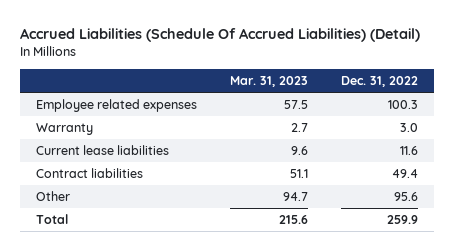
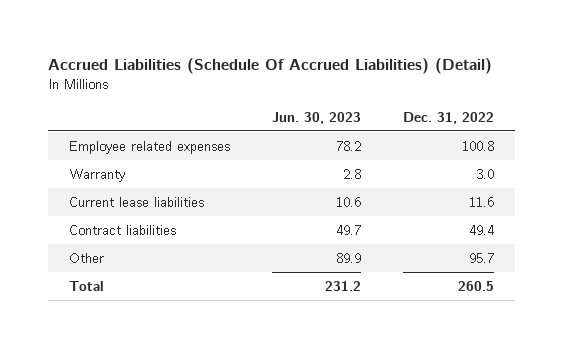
[229,75,308,87] Mar. 31, 2023 -> none
none -> [271,111,361,124] Jun. 30, 2023
[387,100,418,110] 100.3 -> [461,140,494,151] 100.8
[393,192,418,202] 95.6 -> [468,252,494,263] 95.7
[386,215,418,225] 259.9 -> [457,280,494,291] 260.5

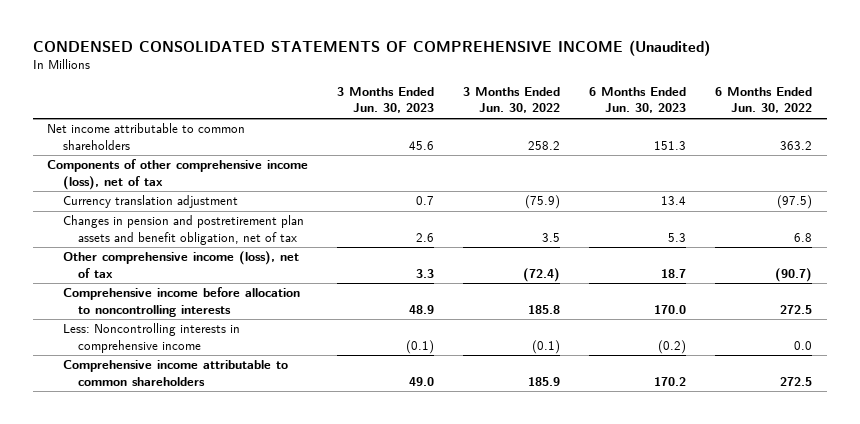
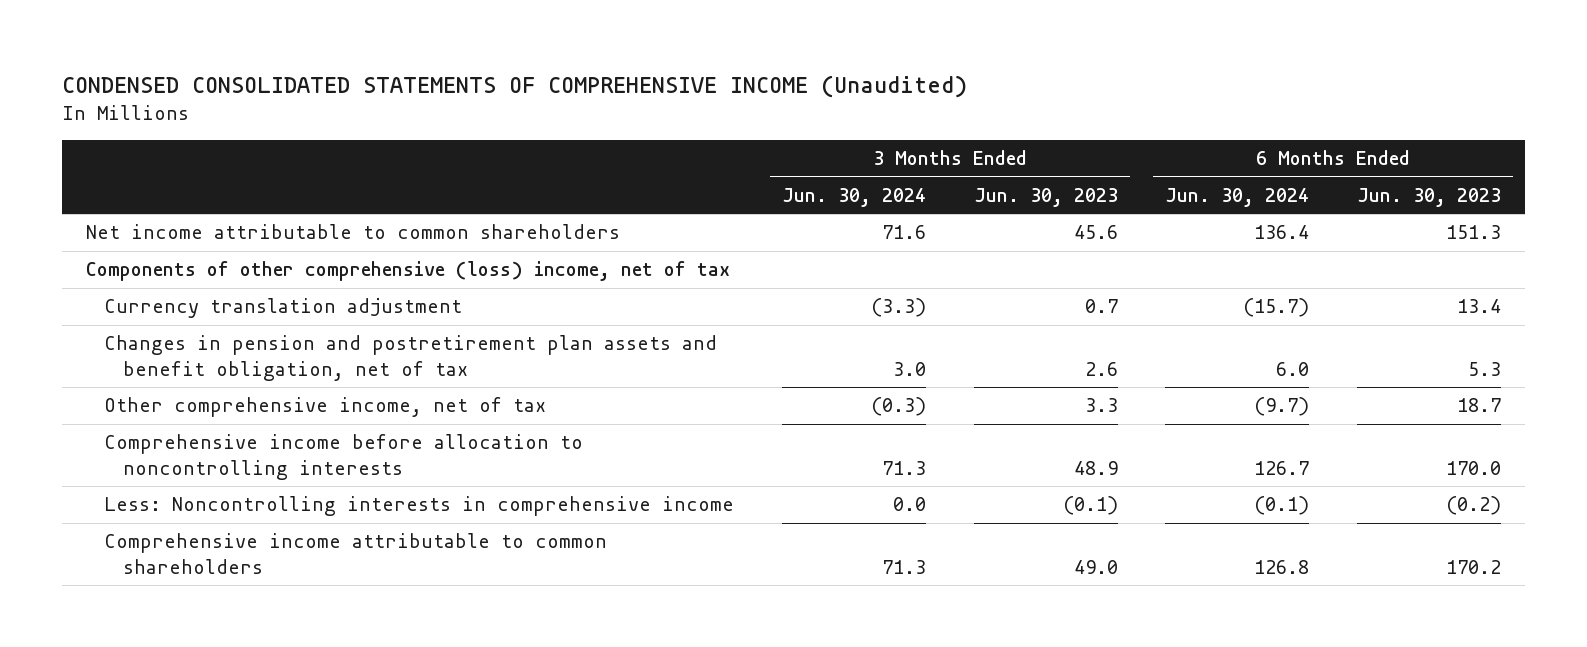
[463,87,561,114] 3 Months Ended Jun. 30, 2022 -> none
[715,87,813,114] 6 Months Ended Jun. 30, 2022 -> none
none -> [781,187,926,207] Jun. 30, 2024
none -> [1165,187,1310,207] Jun. 30, 2024
[47,159,309,190] Components of other comprehensive income (loss), net of tax -> [85,261,730,282] Components of other comprehensive (loss) income, net of tax
[62,251,299,278] Other comprehensive income (loss), net of tax -> [104,397,547,418] Other comprehensive income, net of tax

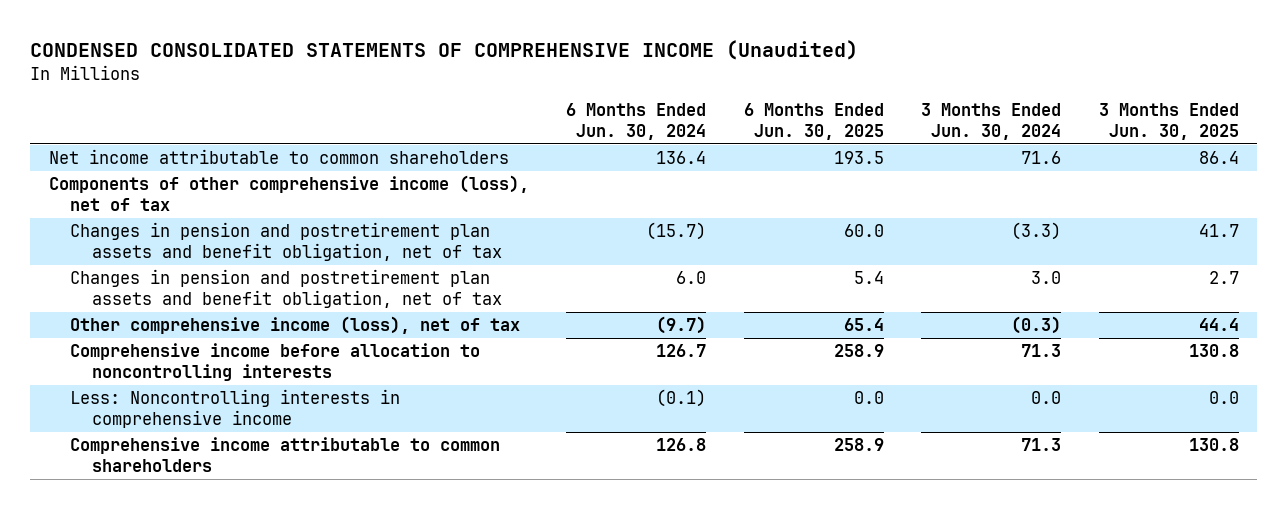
[973,187,1118,207] Jun. 30, 2023 -> none
[1357,187,1502,207] Jun. 30, 2023 -> none
none -> [743,102,884,140] 6 Months Ended Jun. 30, 2025
none -> [1098,102,1239,140] 3 Months Ended Jun. 30, 2025
[85,261,730,282] Components of other comprehensive (loss) income, net of tax -> [49,175,530,212] Components of other comprehensive income (loss), net of tax
[104,298,463,319] Currency translation adjustment -> [70,222,502,262] Changes in pension and postretirement plan assets and benefit obligation, net of tax
[104,397,547,418] Other comprehensive income, net of tax -> [70,316,521,335] Other comprehensive income (loss), net of tax

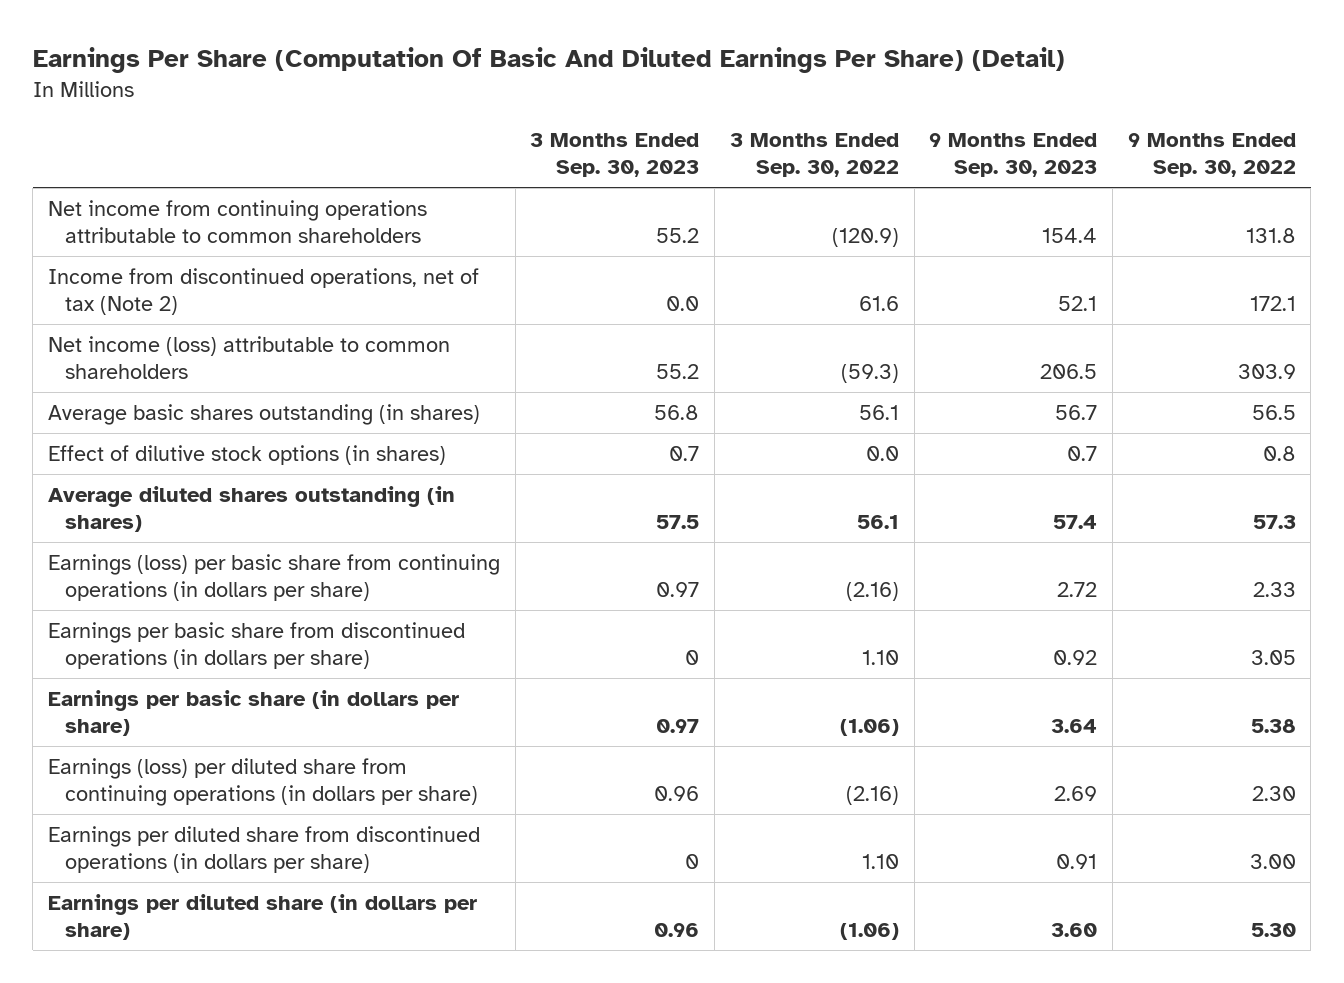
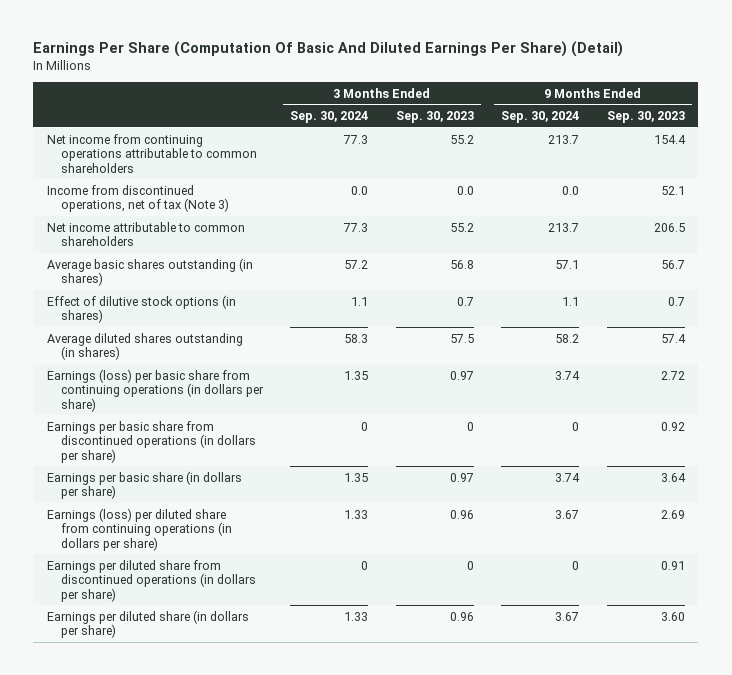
[729,132,899,178] 3 Months Ended Sep. 30, 2022 -> none
[1127,132,1296,178] 9 Months Ended Sep. 30, 2022 -> none
none -> [290,111,369,124] Sep. 30, 2024
none -> [501,111,580,124] Sep. 30, 2024
[47,267,479,316] Income from discontinued operations, net of tax (Note 2) -> [47,184,229,213] Income from discontinued operations, net of tax (Note 3)
[47,335,450,380] Net income (loss) attributable to common shareholders -> [47,221,246,247] Net income attributable to common shareholders

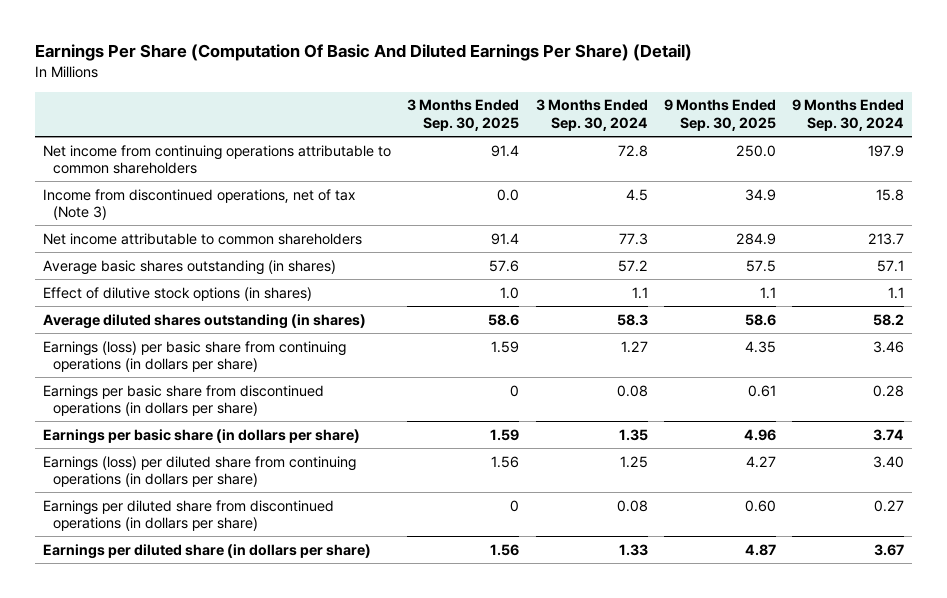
[395,111,474,124] Sep. 30, 2023 -> none
[606,111,685,124] Sep. 30, 2023 -> none
none -> [407,99,520,131] 3 Months Ended Sep. 30, 2025
none -> [663,99,776,131] 9 Months Ended Sep. 30, 2025
[343,134,369,144] 77.3 -> [617,144,648,157] 72.8
[548,134,580,144] 213.7 -> [868,144,905,157] 197.9
[351,185,369,195] 0.0 -> [625,188,648,201] 4.5
[562,185,580,195] 0.0 -> [876,188,905,201] 15.8
[344,370,369,380] 1.35 -> [620,340,648,353] 1.27
[555,370,581,380] 3.74 -> [873,340,905,353] 3.46
[361,421,369,431] 0 -> [616,384,648,397] 0.08
[572,421,580,431] 0 -> [873,384,905,397] 0.28
[344,509,369,519] 1.33 -> [619,455,648,468] 1.25
[555,509,580,519] 3.67 -> [873,455,905,468] 3.40
[361,560,369,570] 0 -> [616,499,648,512] 0.08
[572,560,580,570] 0 -> [874,499,905,512] 0.27

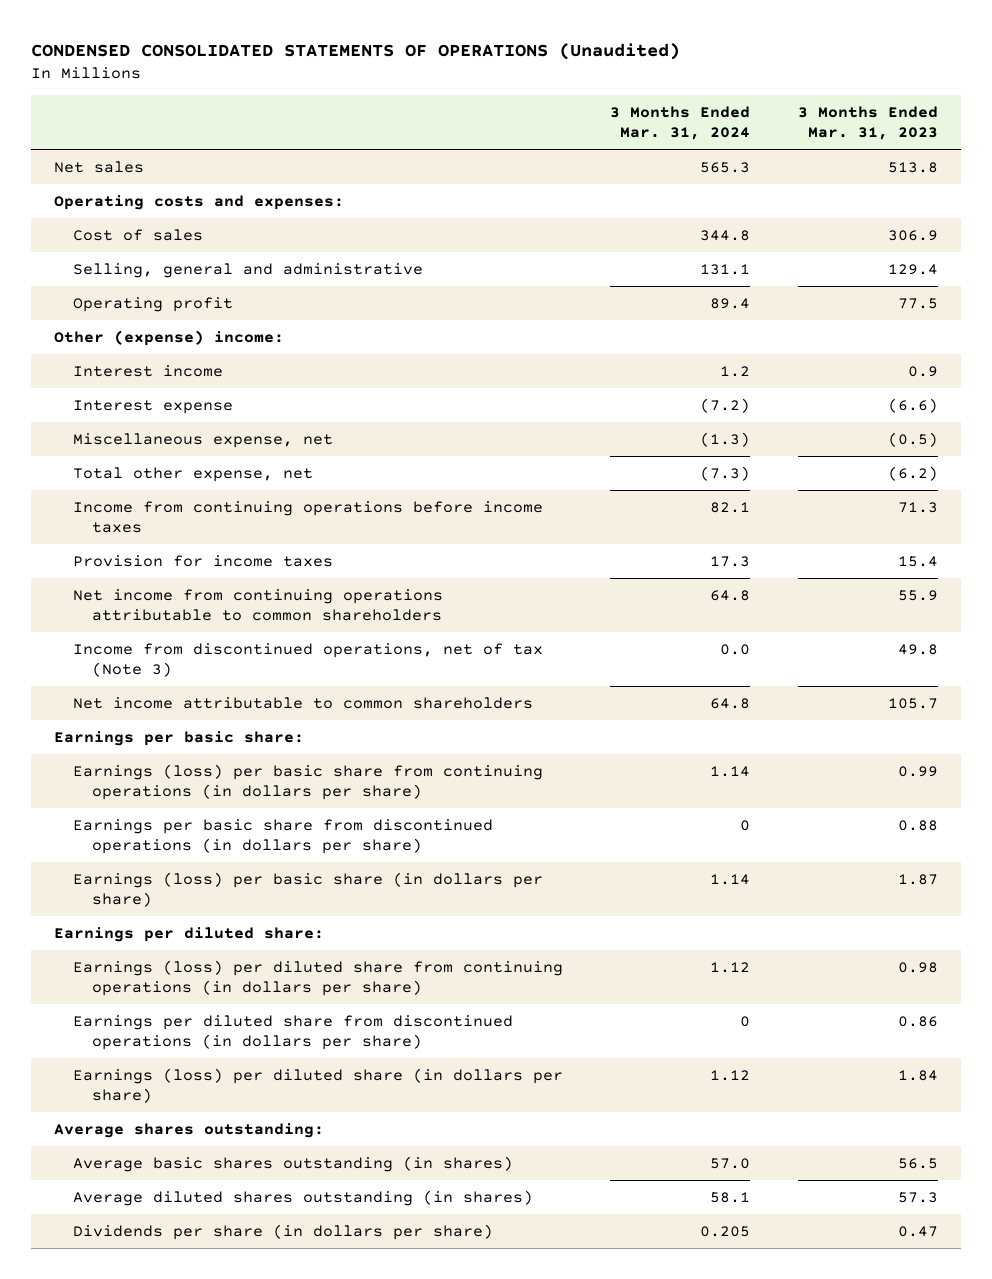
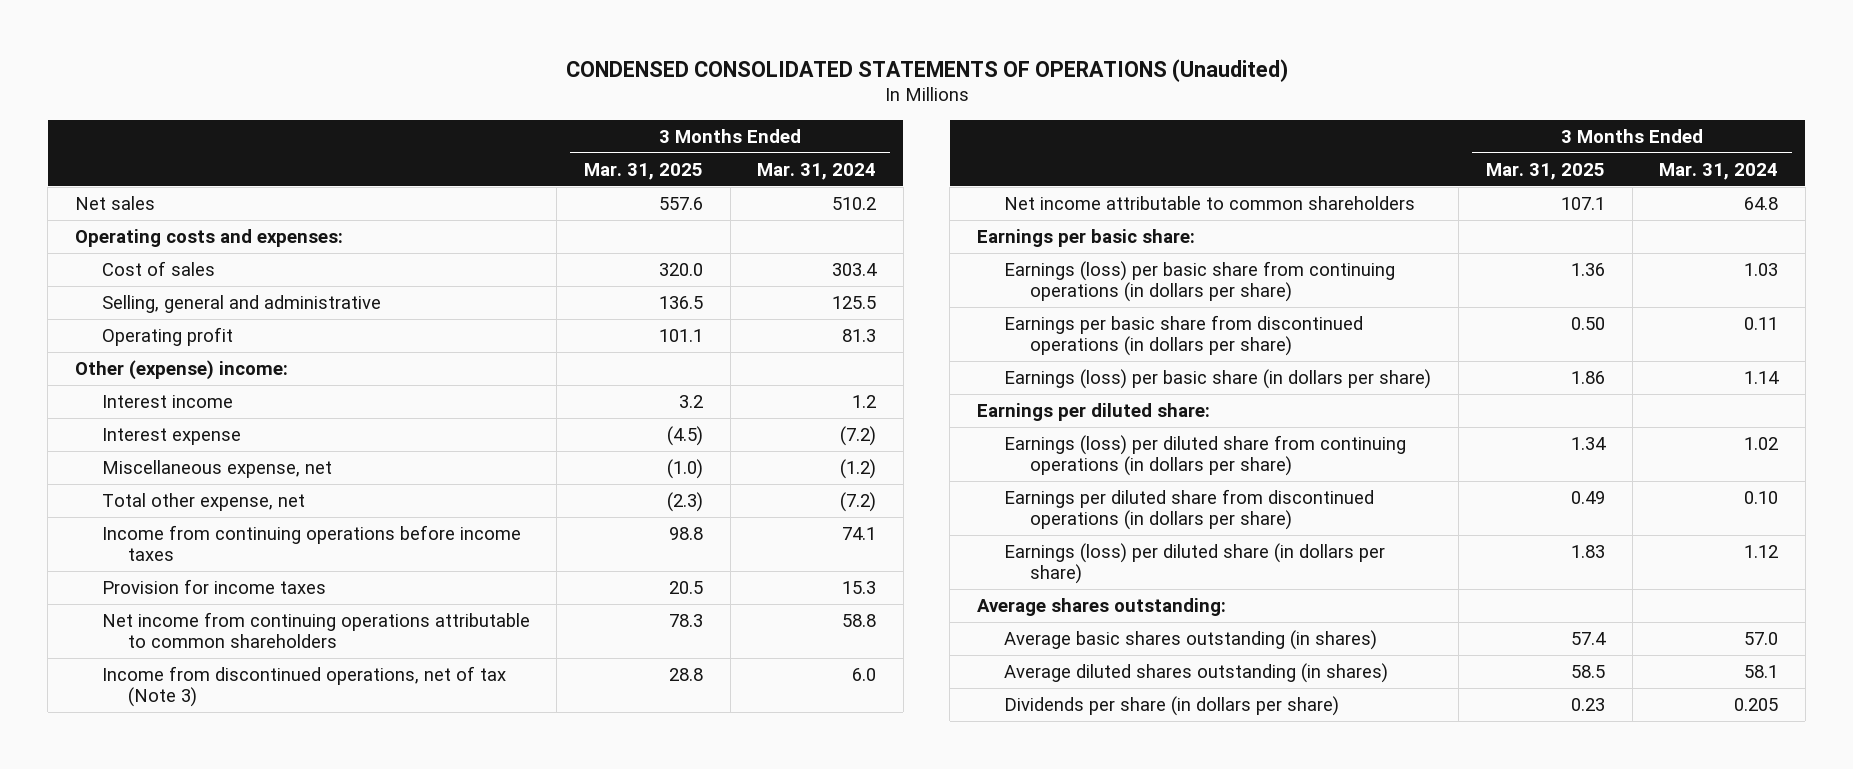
[797,105,938,141] 3 Months Ended Mar. 31, 2023 -> none
none -> [584,162,704,180] Mar. 31, 2025
[700,161,751,173] 565.3 -> [832,196,877,210] 510.2
[700,229,751,241] 344.8 -> [832,262,878,276] 303.4
[700,263,751,275] 131.1 -> [832,295,877,309] 125.5
[710,297,751,309] 89.4 -> [842,328,877,342] 81.3
[700,431,751,447] (1.3) -> [840,458,877,479] (1.2)
[700,465,751,481] (7.3) -> [840,491,877,512] (7.2)
[710,501,751,513] 82.1 -> [842,526,877,540] 74.1
[710,555,751,567] 17.3 -> [842,580,877,594] 15.3
[710,589,751,601] 64.8 -> [842,613,877,627] 58.8
[720,643,751,655] 0.0 -> [852,667,877,681] 6.0
[710,765,751,777] 1.14 -> [1744,262,1779,276] 1.03
[740,819,751,831] 0 -> [1744,316,1779,330] 0.11
[710,961,751,973] 1.12 -> [1744,436,1779,450] 1.02
[740,1015,751,1027] 0 -> [1744,490,1779,504] 0.10

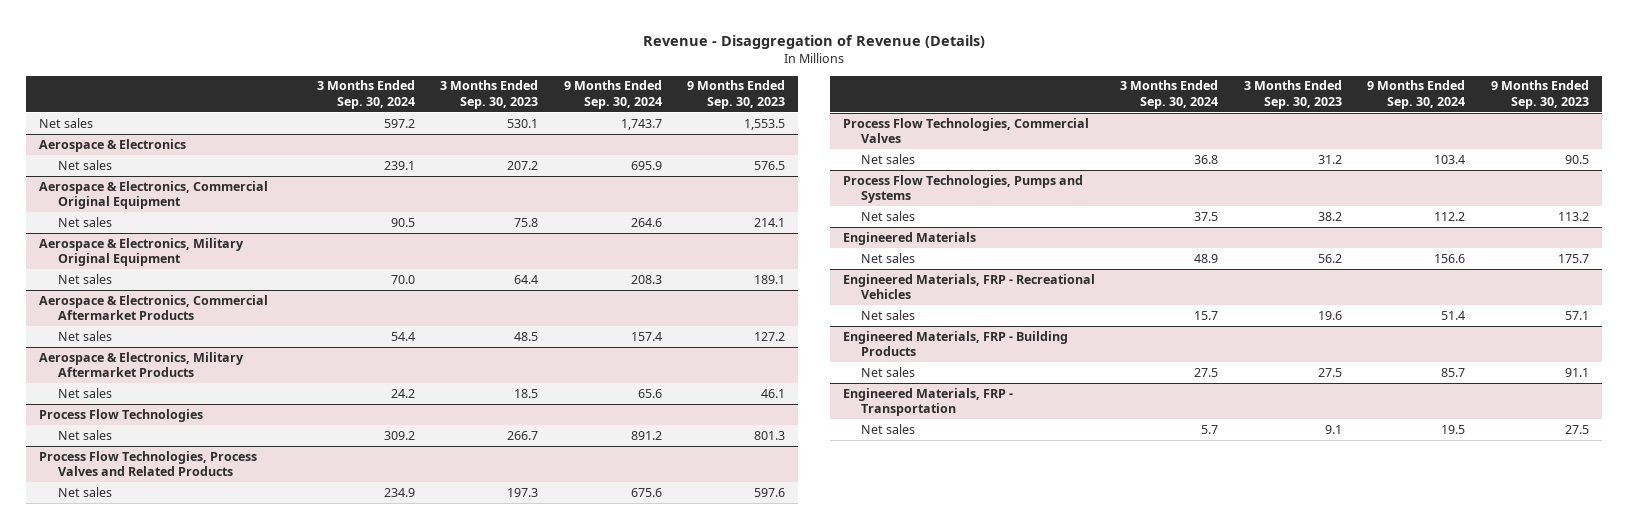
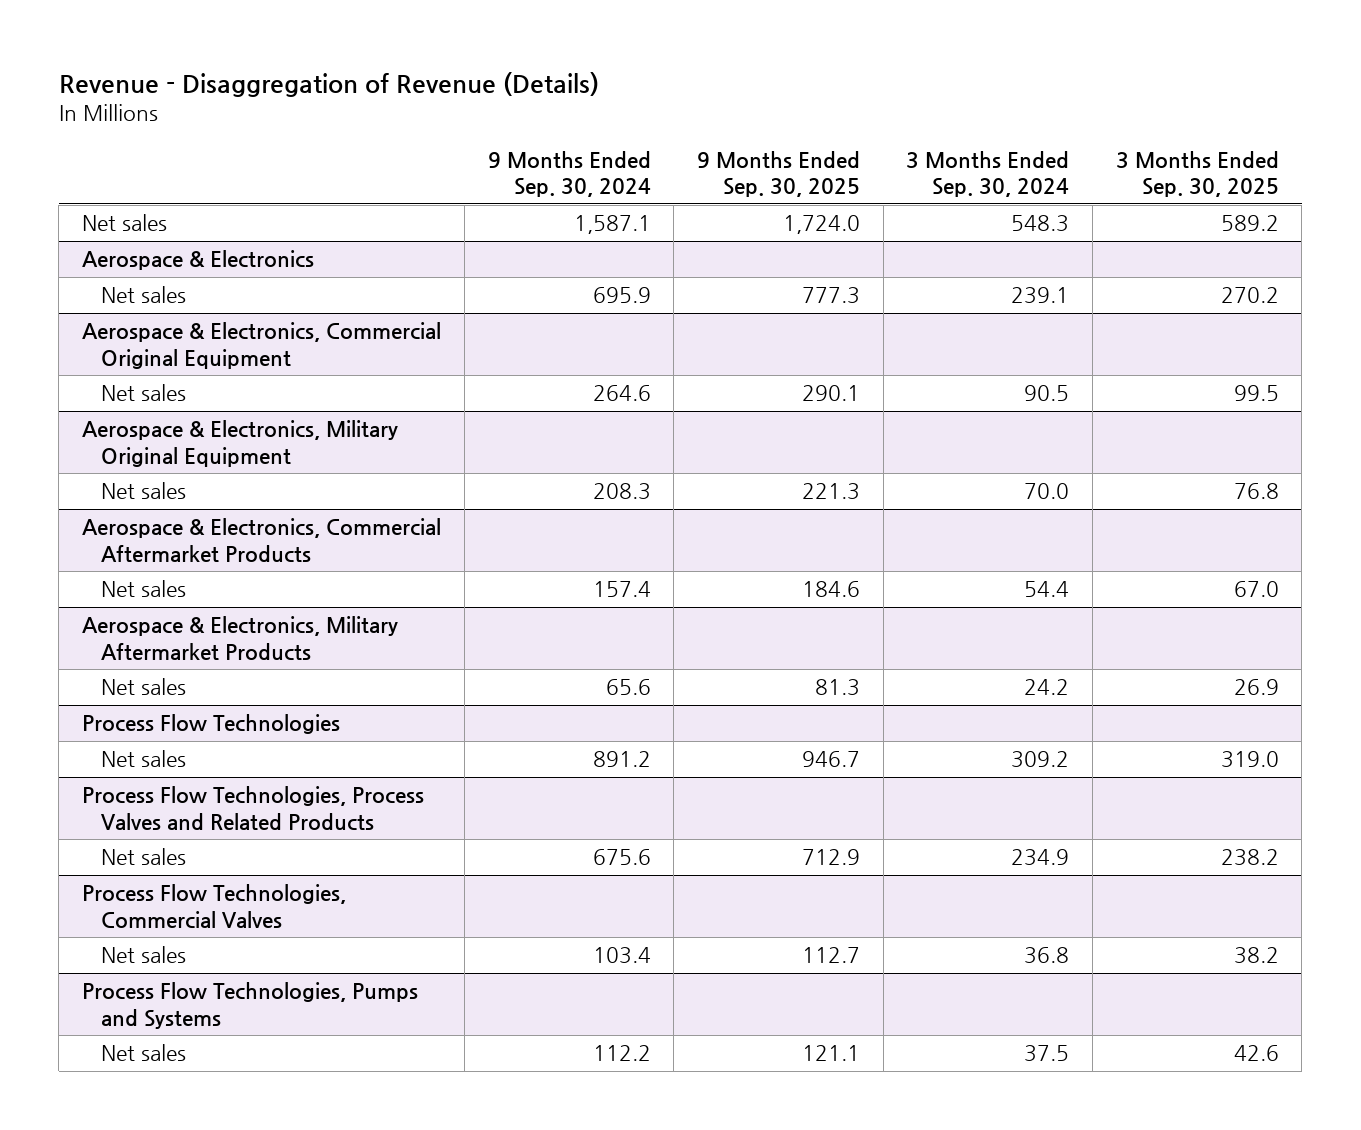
[440,80,539,110] 3 Months Ended Sep. 30, 2023 -> none
[687,80,786,110] 9 Months Ended Sep. 30, 2023 -> none
none -> [696,150,860,198] 9 Months Ended Sep. 30, 2025
none -> [1115,150,1279,198] 3 Months Ended Sep. 30, 2025
[383,118,415,128] 597.2 -> [1011,215,1070,233] 548.3
[620,118,662,130] 1,743.7 -> [573,215,651,235] 1,587.1
[842,231,976,245] Engineered Materials -> none
[861,252,916,263] Net sales -> none
[842,273,1095,300] Engineered Materials, FRP - Recreational Vehicles -> none
[861,309,916,320] Net sales -> none
[842,330,1068,357] Engineered Materials, FRP - Building Products -> none
[861,366,916,377] Net sales -> none
[842,387,1013,417] Engineered Materials, FRP - Transportation -> none
[861,423,916,434] Net sales -> none

